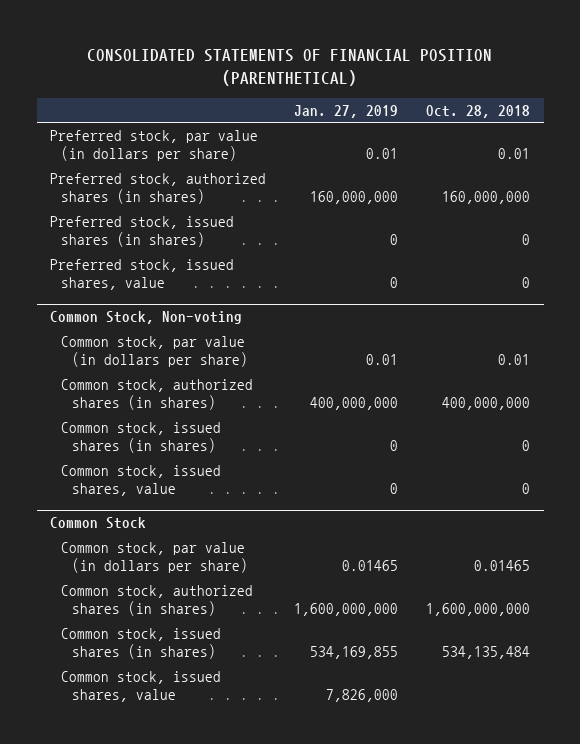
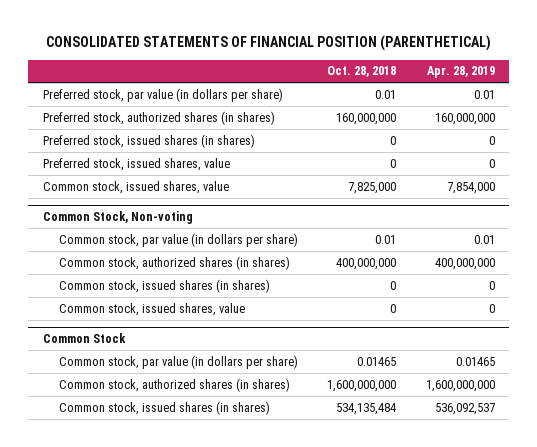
[294,104,399,118] Jan. 27, 2019 -> none
none -> [426,66,495,79] Apr. 28, 2019
none -> [42,180,229,194] Common stock, issued shares, value
[61,671,222,703] Common stock, issued shares, value -> none

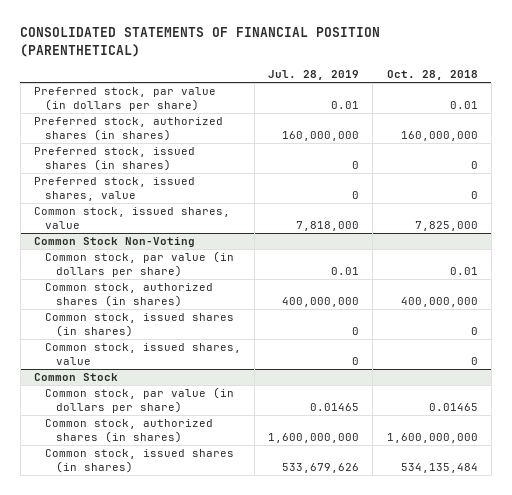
[426,66,495,79] Apr. 28, 2019 -> none
none -> [268,70,360,81] Jul. 28, 2019
[42,210,193,224] Common Stock, Non-voting -> [33,237,195,248] Common Stock Non-Voting

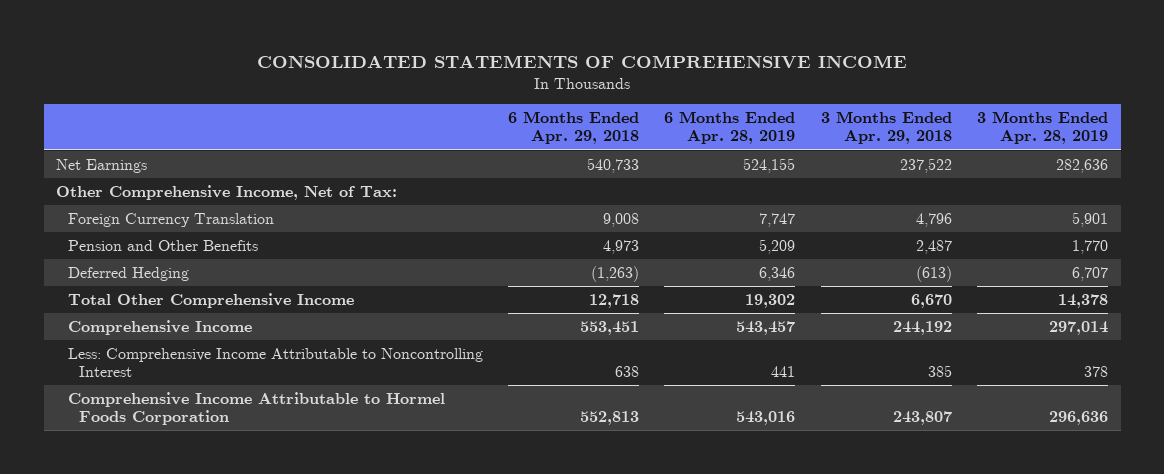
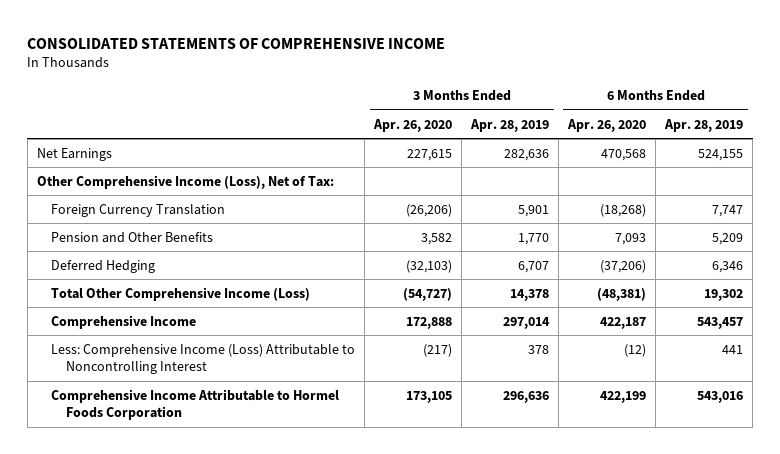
[508,110,640,145] 6 Months Ended Apr. 29, 2018 -> none
[820,110,952,145] 3 Months Ended Apr. 29, 2018 -> none
none -> [373,118,453,132] Apr. 26, 2020
none -> [567,118,647,132] Apr. 26, 2020
[56,184,398,200] Other Comprehensive Income, Net of Tax: -> [36,174,334,189] Other Comprehensive Income (Loss), Net of Tax:
[67,292,354,308] Total Other Comprehensive Income -> [51,286,311,301] Total Other Comprehensive Income (Loss)
[67,347,483,378] Less: Comprehensive Income Attributable to Noncontrolling Interest -> [51,343,356,375] Less: Comprehensive Income (Loss) Attributable to Noncontrolling Interest

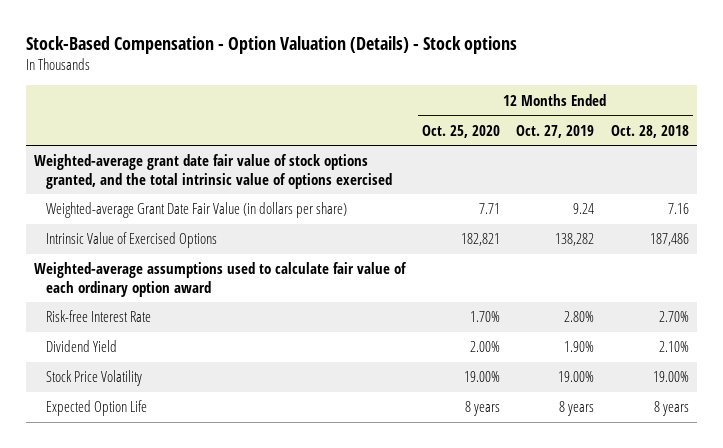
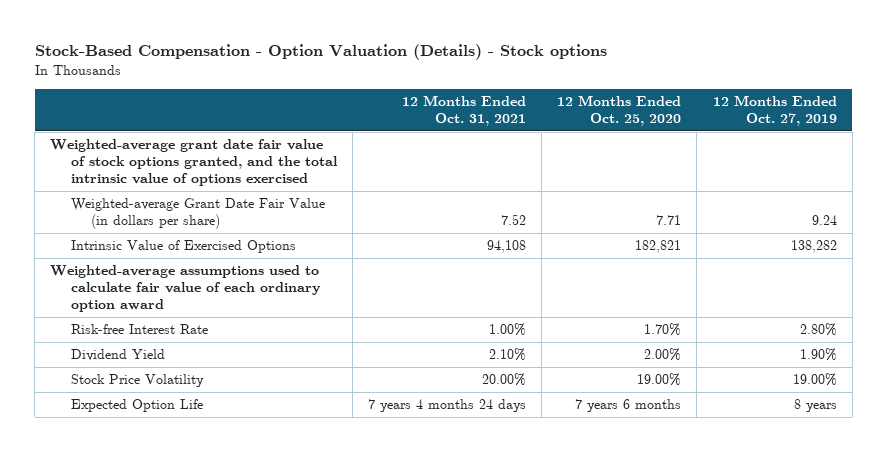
[610,124,689,138] Oct. 28, 2018 -> none
none -> [402,95,527,127] 12 Months Ended Oct. 31, 2021
[464,401,500,417] 8 years -> [575,399,682,413] 7 years 6 months

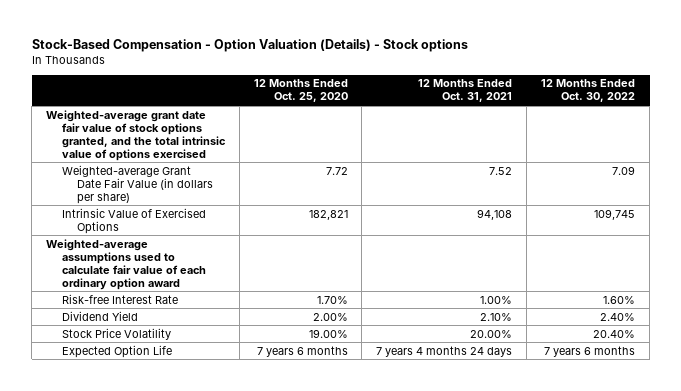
[712,95,837,127] 12 Months Ended Oct. 27, 2019 -> none
none -> [541,79,636,103] 12 Months Ended Oct. 30, 2022
[656,215,682,226] 7.71 -> [325,166,348,175] 7.72

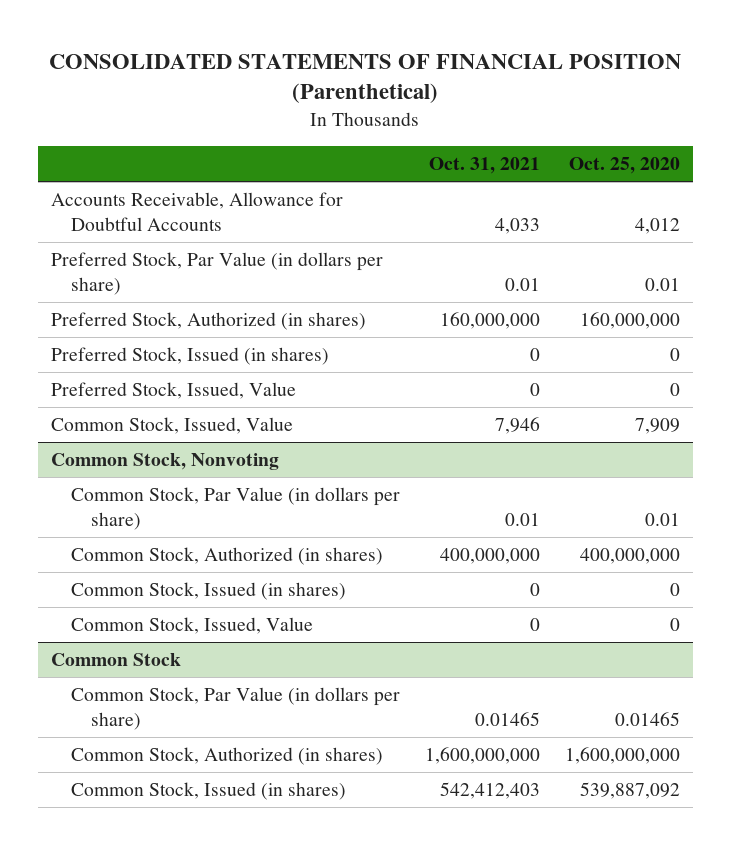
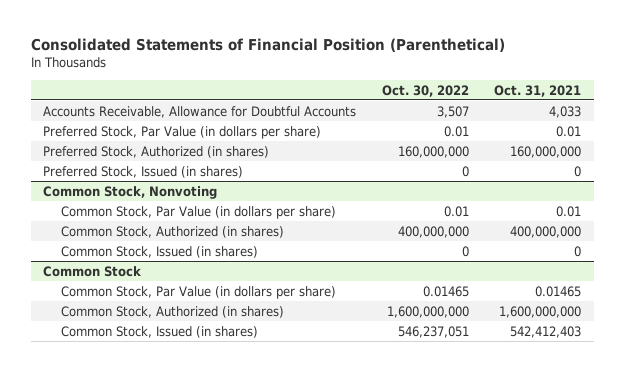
[49,53,682,104] CONSOLIDATED STATEMENTS OF FINANCIAL POSITION (Parenthetical) -> [30,38,505,53] Consolidated Statements of Financial Position (Parenthetical)
[569,156,681,174] Oct. 25, 2020 -> none
none -> [381,84,469,97] Oct. 30, 2022
[50,382,296,400] Preferred Stock, Issued, Value -> none
[50,417,293,435] Common Stock, Issued, Value -> none
[70,617,313,635] Common Stock, Issued, Value -> none

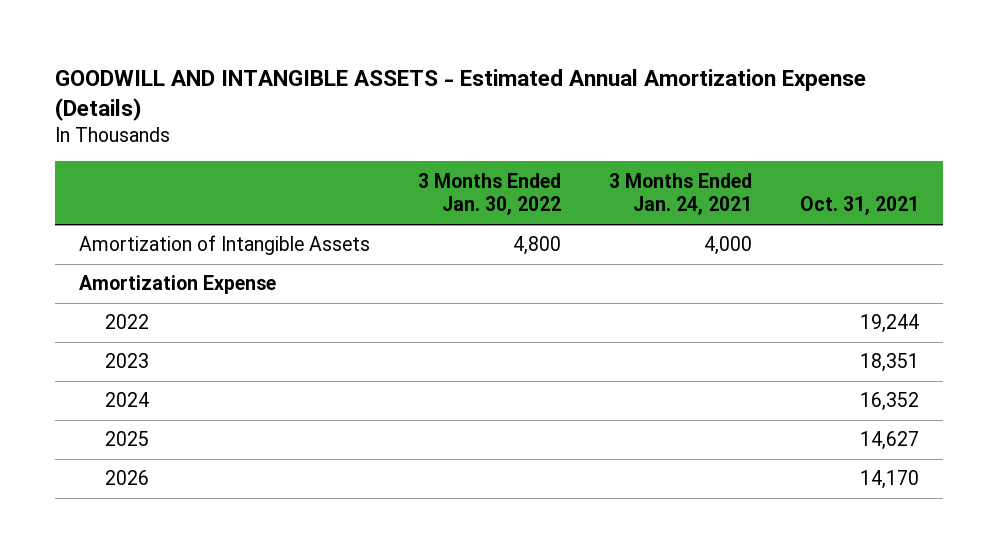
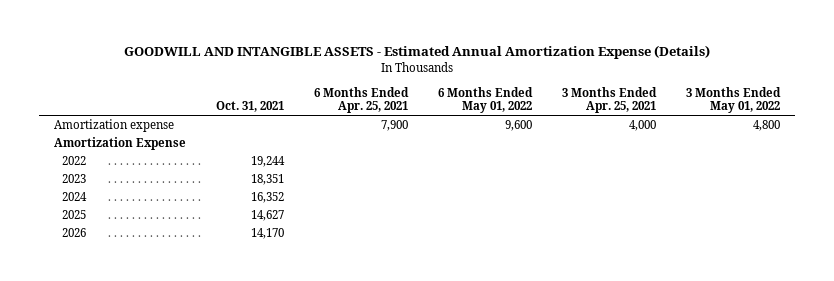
[418,172,562,216] 3 Months Ended Jan. 30, 2022 -> none
[609,172,753,216] 3 Months Ended Jan. 24, 2021 -> none
none -> [313,86,409,114] 6 Months Ended Apr. 25, 2021
none -> [437,86,533,114] 6 Months Ended May 01, 2022
none -> [561,86,657,114] 3 Months Ended Apr. 25, 2021
none -> [685,86,781,114] 3 Months Ended May 01, 2022
[79,235,371,256] Amortization of Intangible Assets -> [53,119,174,133] Amortization expense

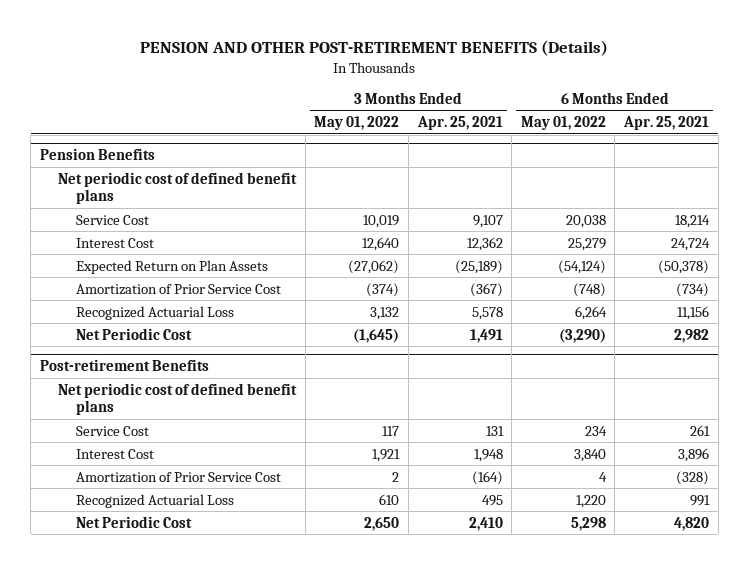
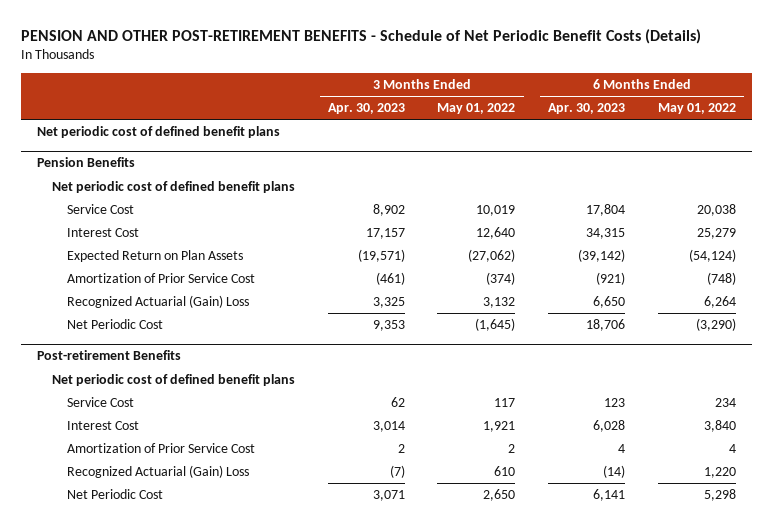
[140,40,609,57] PENSION AND OTHER POST-RETIREMENT BENEFITS (Details) -> [20,29,701,45] PENSION AND OTHER POST-RETIREMENT BENEFITS - Schedule of Net Periodic Benefit Costs (Details)
[416,116,503,131] Apr. 25, 2021 -> none
[622,116,709,131] Apr. 25, 2021 -> none
none -> [327,103,405,115] Apr. 30, 2023
none -> [548,103,626,115] Apr. 30, 2023
none -> [37,125,281,138] Net periodic cost of defined benefit plans
[76,305,235,320] Recognized Actuarial Loss -> [67,294,250,308] Recognized Actuarial (Gain) Loss
[76,493,235,508] Recognized Actuarial Loss -> [67,464,250,478] Recognized Actuarial (Gain) Loss

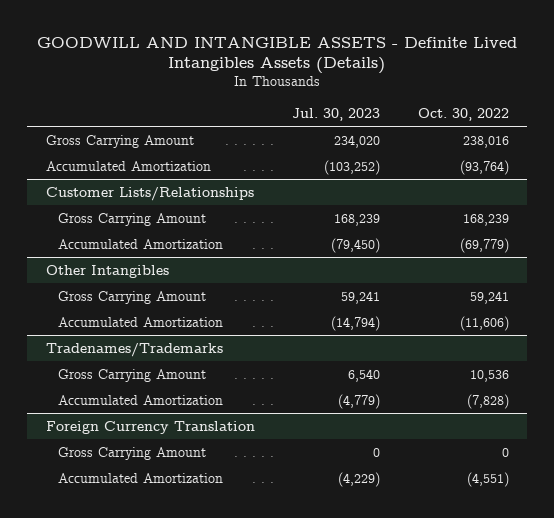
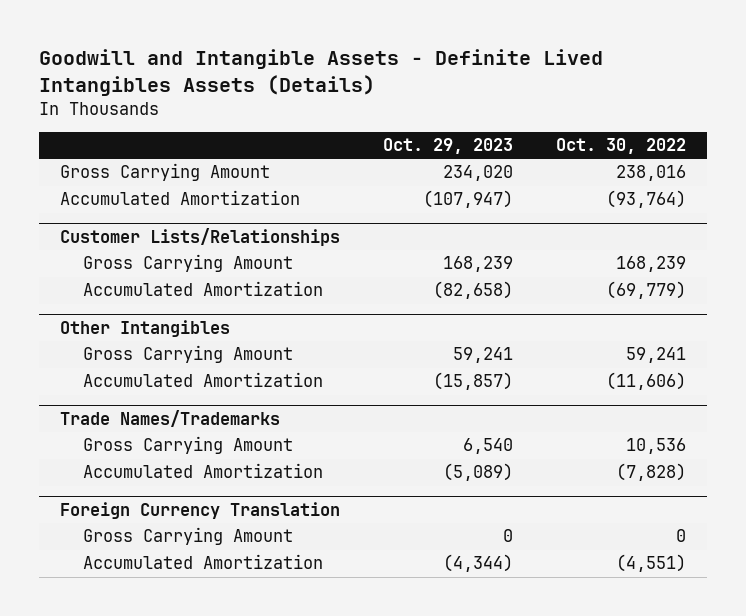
[37,36,518,75] GOODWILL AND INTANGIBLE ASSETS - Definite Lived Intangibles Assets (Details) -> [38,49,603,96] Goodwill and Intangible Assets - Definite Lived Intangibles Assets (Details)
[292,107,381,121] Jul. 30, 2023 -> none
none -> [383,138,514,155] Oct. 29, 2023
[45,342,223,357] Tradenames/Trademarks -> [60,410,281,428] Trade Names/Trademarks

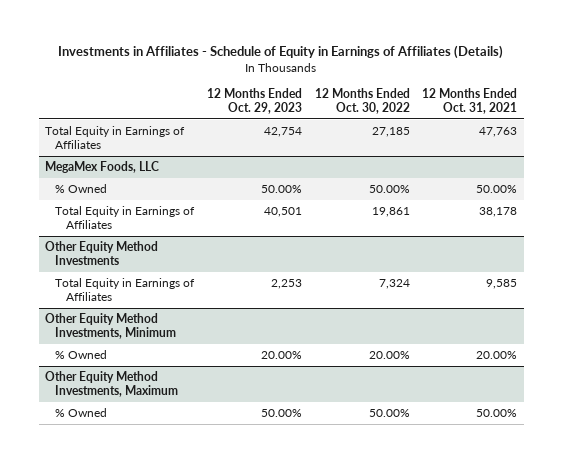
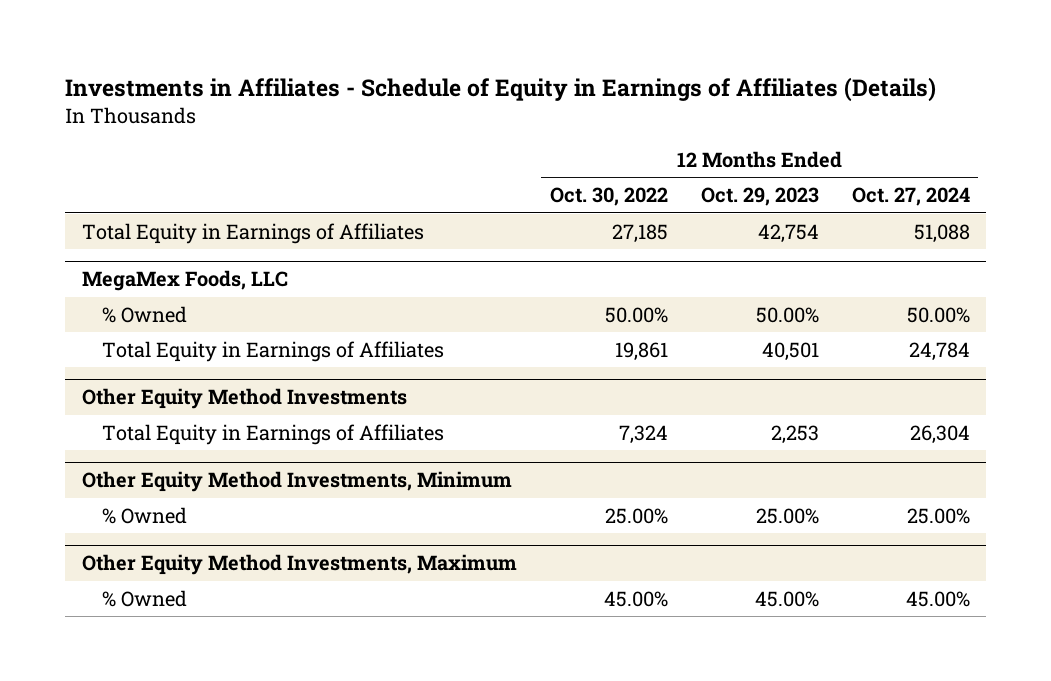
[422,88,518,114] 12 Months Ended Oct. 31, 2021 -> none
none -> [851,187,970,207] Oct. 27, 2024
[261,351,303,360] 20.00% -> [755,507,819,524] 25.00%
[368,351,410,360] 20.00% -> [604,507,668,524] 25.00%
[261,409,303,418] 50.00% -> [754,590,819,607] 45.00%
[368,409,410,418] 50.00% -> [603,590,668,607] 45.00%

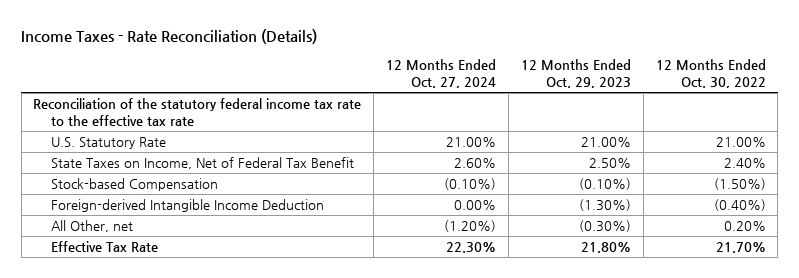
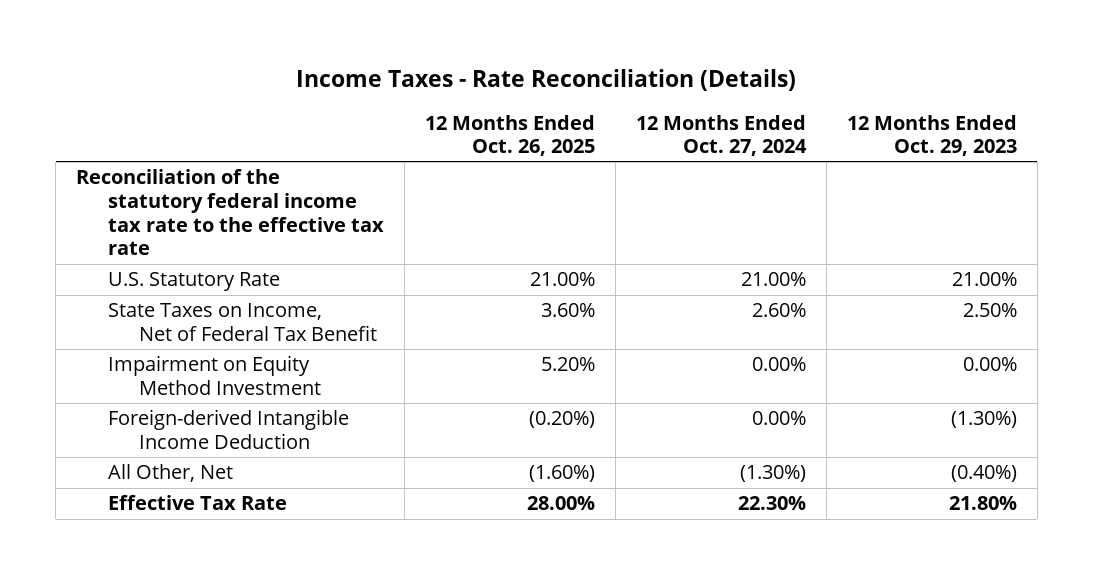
[655,59,766,89] 12 Months Ended Oct. 30, 2022 -> none
none -> [424,114,595,157] 12 Months Ended Oct. 26, 2025
[51,178,219,192] Stock-based Compensation -> none
none -> [107,355,321,396] Impairment on Equity Method Investment
[51,220,134,233] All Other, net -> [107,464,233,483] All Other, Net
[444,220,497,233] (1.20%) -> [739,465,806,483] (1.30%)
[578,220,631,233] (0.30%) -> [950,465,1017,483] (0.40%)

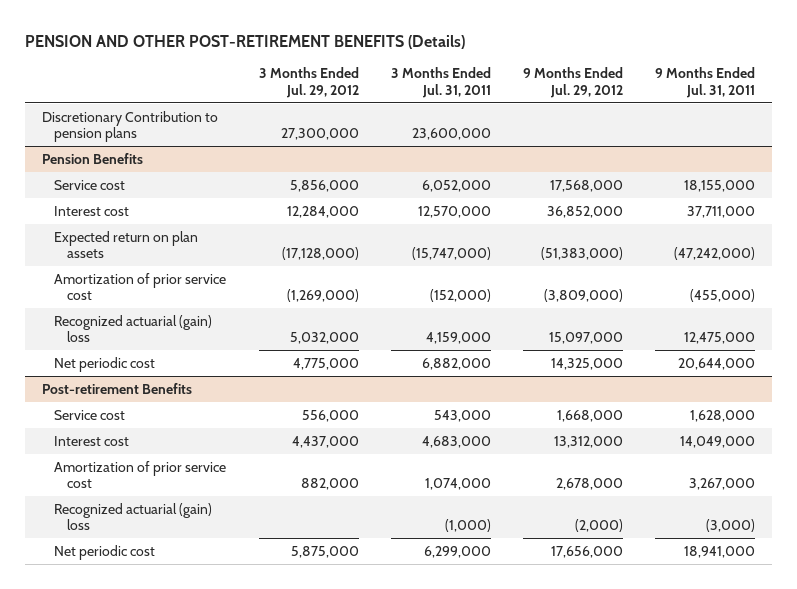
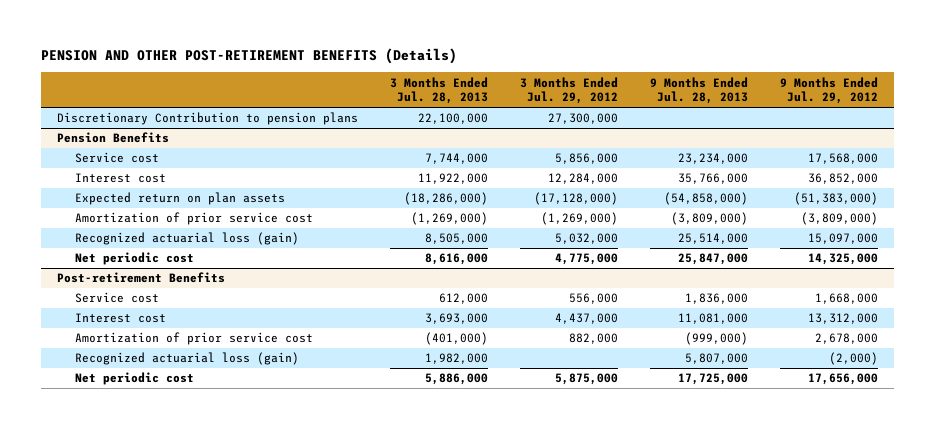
[390,67,491,98] 3 Months Ended Jul. 31, 2011 -> none
[655,67,756,98] 9 Months Ended Jul. 31, 2011 -> none
none -> [389,76,488,105] 3 Months Ended Jul. 28, 2013
none -> [650,76,749,105] 9 Months Ended Jul. 28, 2013
[54,314,213,343] Recognized actuarial (gain) loss -> [74,232,299,246] Recognized actuarial loss (gain)
[54,502,213,531] Recognized actuarial (gain) loss -> [74,352,299,366] Recognized actuarial loss (gain)

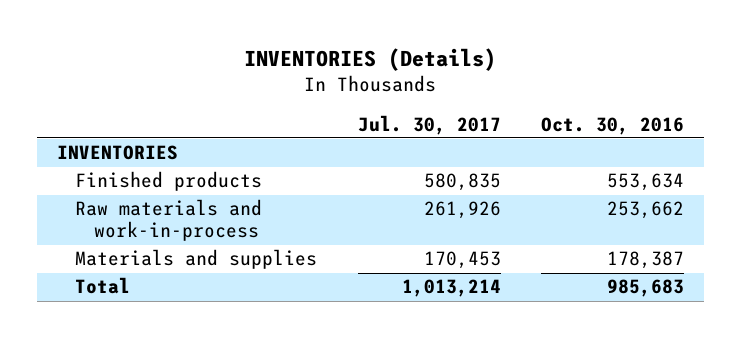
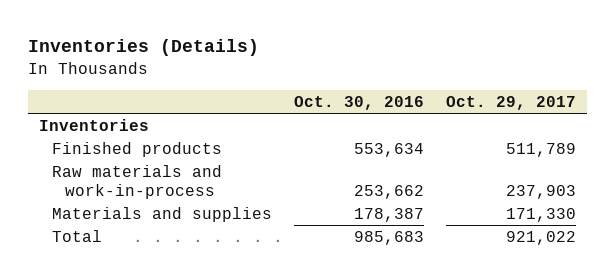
[244,47,497,71] INVENTORIES (Details) -> [27,39,259,57] Inventories (Details)
[357,114,501,135] Jul. 30, 2017 -> none
none -> [446,95,577,110] Oct. 29, 2017
[56,145,178,161] INVENTORIES -> [38,118,149,131] Inventories

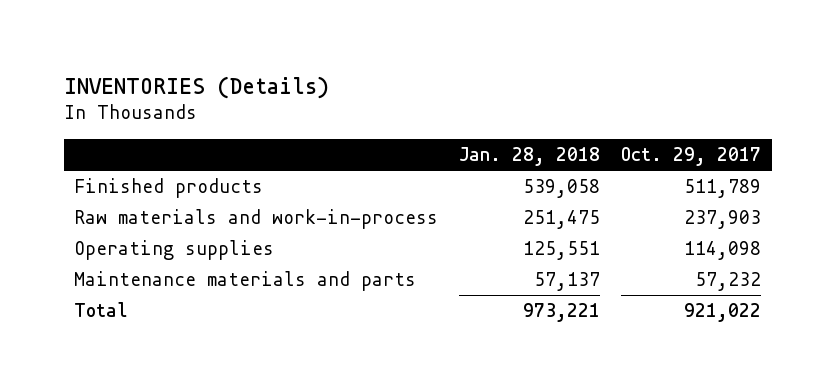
[27,39,259,57] Inventories (Details) -> [63,75,329,99] INVENTORIES (Details)
[294,95,425,110] Oct. 30, 2016 -> none
none -> [459,146,601,166] Jan. 28, 2018
[38,118,149,131] Inventories -> none
[52,206,273,222] Materials and supplies -> [74,240,275,261] Operating supplies
[506,207,577,222] 171,330 -> [684,241,762,261] 114,098
none -> [74,271,417,292] Maintenance materials and parts

